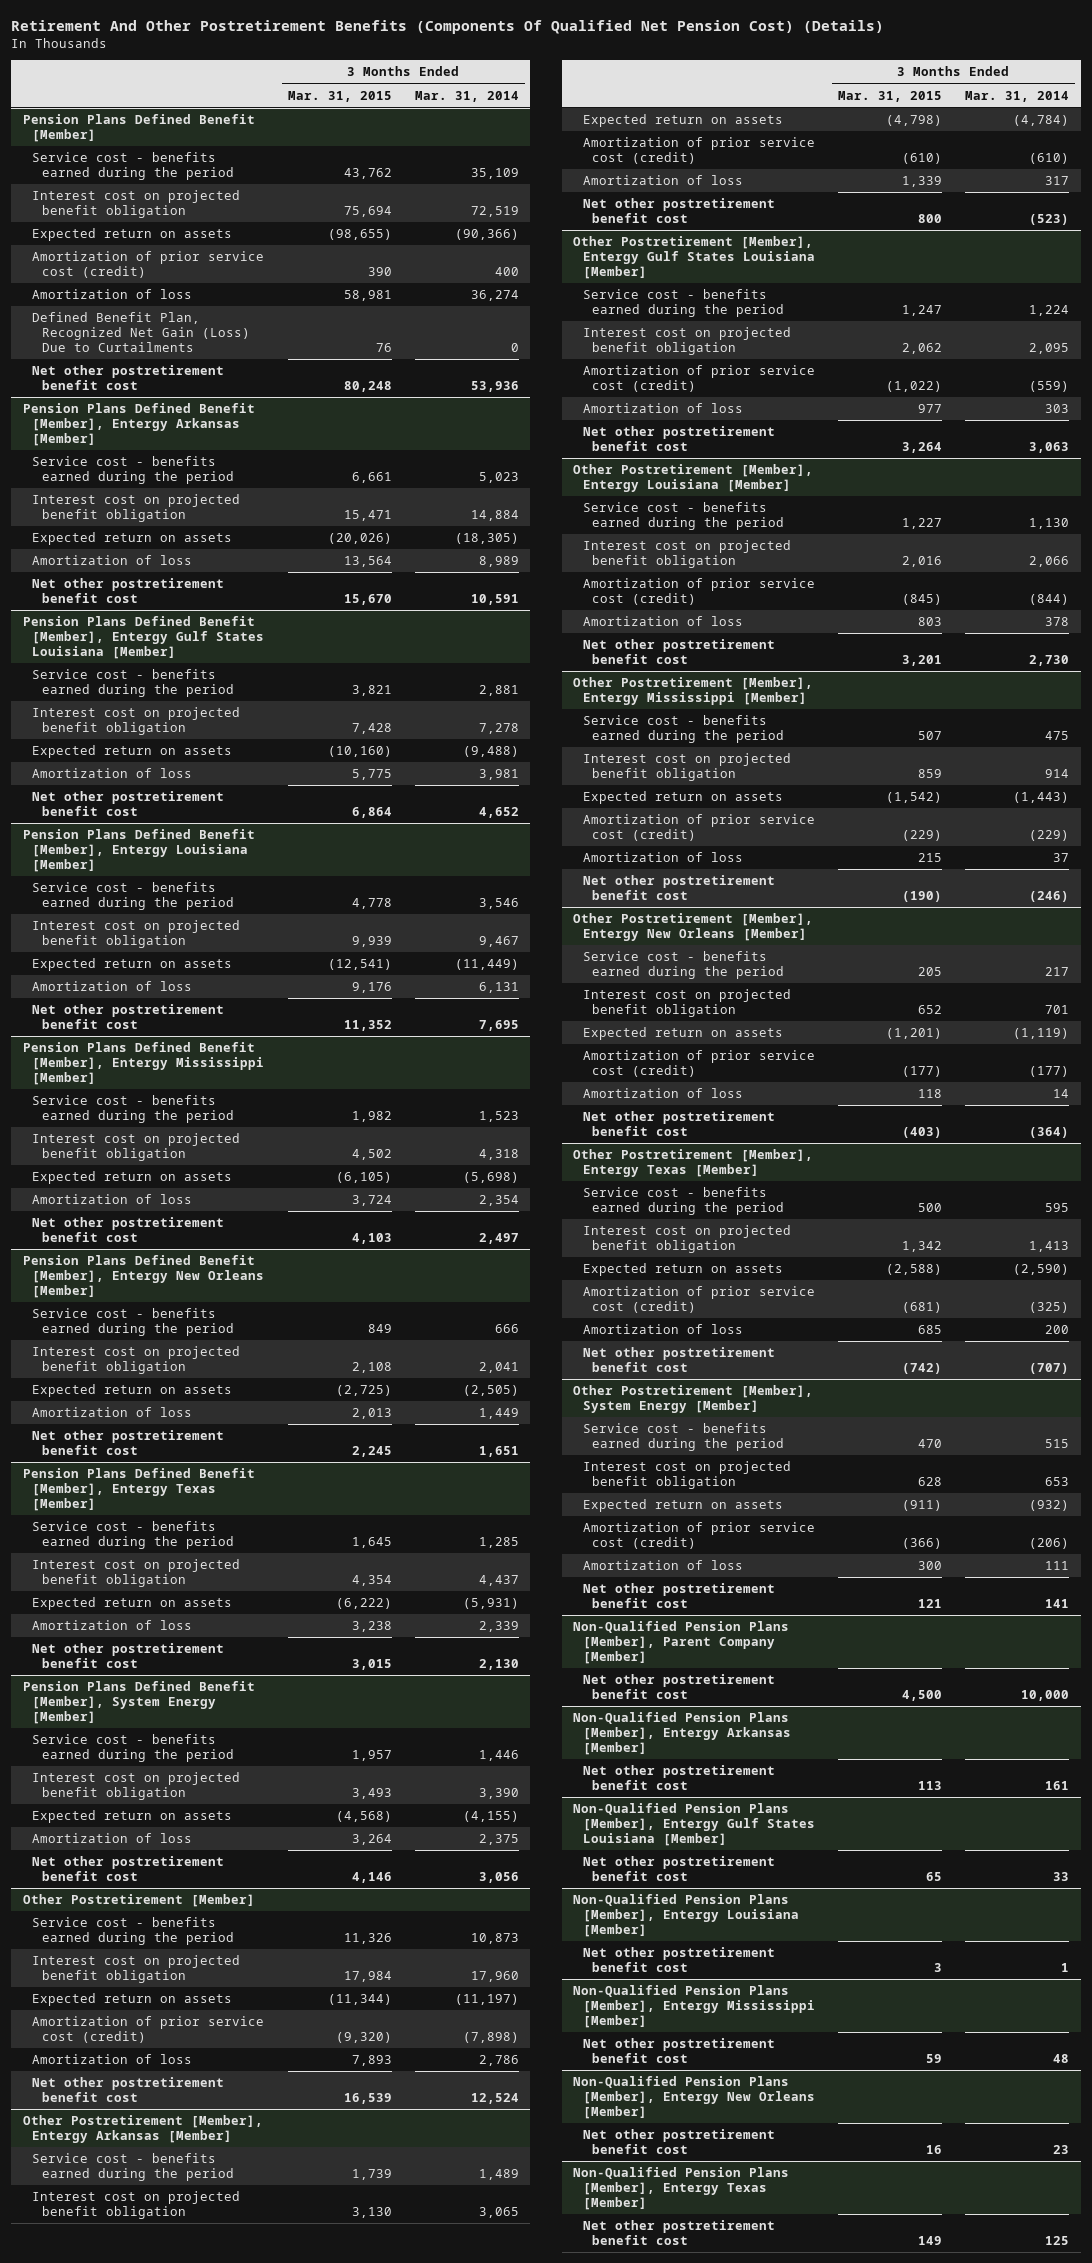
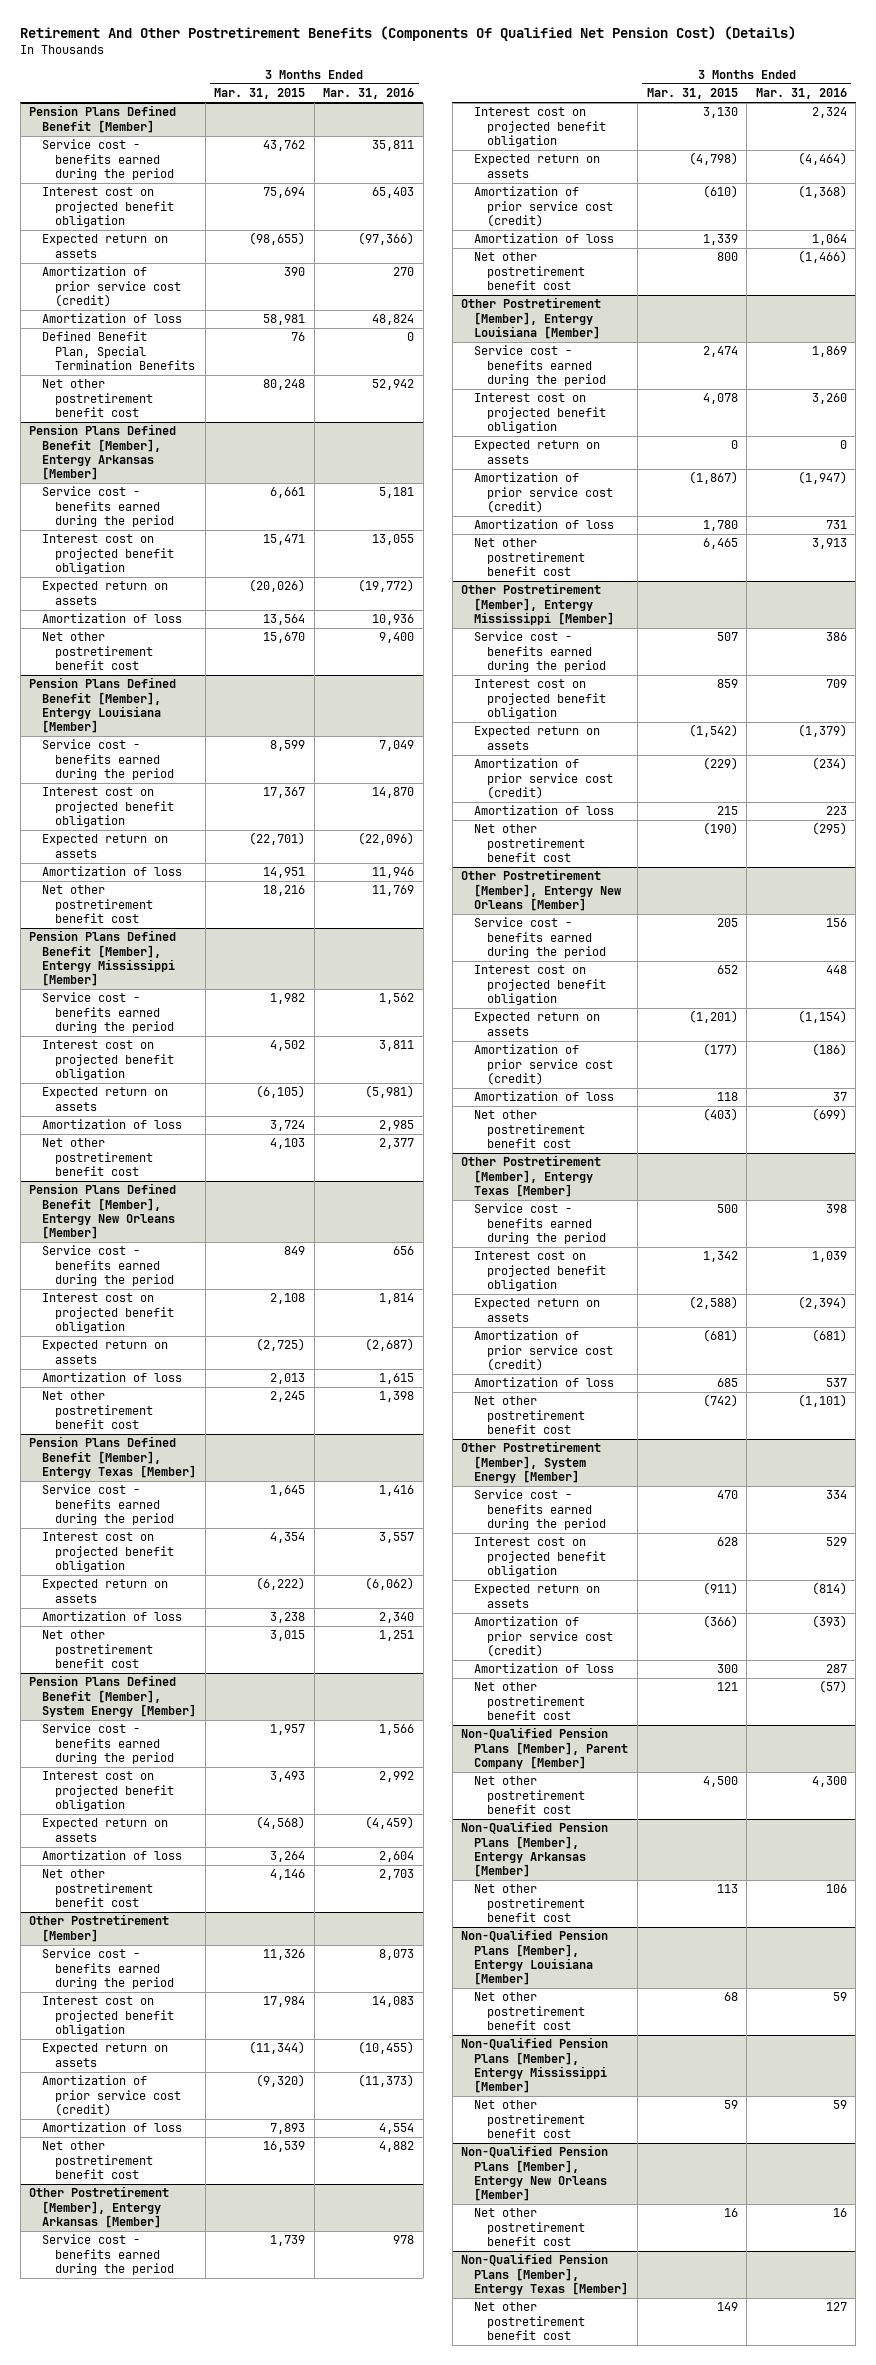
[414,90,519,102] Mar. 31, 2014 -> none
none -> [323,88,415,100] Mar. 31, 2016
[32,312,251,352] Defined Benefit Plan, Recognized Net Gain (Loss) Due to Curtailments -> none
none -> [42,331,196,370] Defined Benefit Plan, Special Termination Benefits
[22,616,265,659] Pension Plans Defined Benefit [Member], Entergy Gulf States Louisiana [Member] -> none
[32,669,235,697] Service cost - benefits earned during the period -> none
[32,707,241,735] Interest cost on projected benefit obligation -> none
[32,745,233,759] Expected return on assets -> none
[32,768,193,779] Amortization of loss -> none
[32,791,225,816] Net other postretirement benefit cost -> none
[351,897,392,909] 4,778 -> [270,740,306,752] 8,599
[351,935,392,947] 9,939 -> [263,787,306,799] 17,367
[327,959,392,971] (12,541) -> [249,832,306,846] (22,701)
[351,982,392,994] 9,176 -> [263,867,306,879] 14,951
[343,1019,392,1031] 11,352 -> [263,885,306,897] 18,216
[573,236,815,279] Other Postretirement [Member], Entergy Gulf States Louisiana [Member] -> none
[582,289,785,317] Service cost - benefits earned during the period -> none
[582,327,791,355] Interest cost on projected benefit obligation -> none
[582,365,815,392] Amortization of prior service cost (credit) -> none
[582,403,743,414] Amortization of loss -> none
[582,426,775,451] Net other postretirement benefit cost -> none
[901,517,942,529] 1,227 -> [702,346,738,358] 2,474
[901,555,942,567] 2,016 -> [702,393,738,405] 4,078
none -> [474,440,601,464] Expected return on assets
[901,593,942,605] (845) -> [688,471,738,485] (1,867)
[917,617,942,627] 803 -> [702,520,738,532] 1,780
[901,654,942,666] 3,201 -> [702,538,738,550] 6,465
[573,1803,815,1846] Non-Qualified Pension Plans [Member], Entergy Gulf States Louisiana [Member] -> none
[582,1856,775,1881] Net other postretirement benefit cost -> none
[933,1962,942,1972] 3 -> [723,1992,738,2002] 68

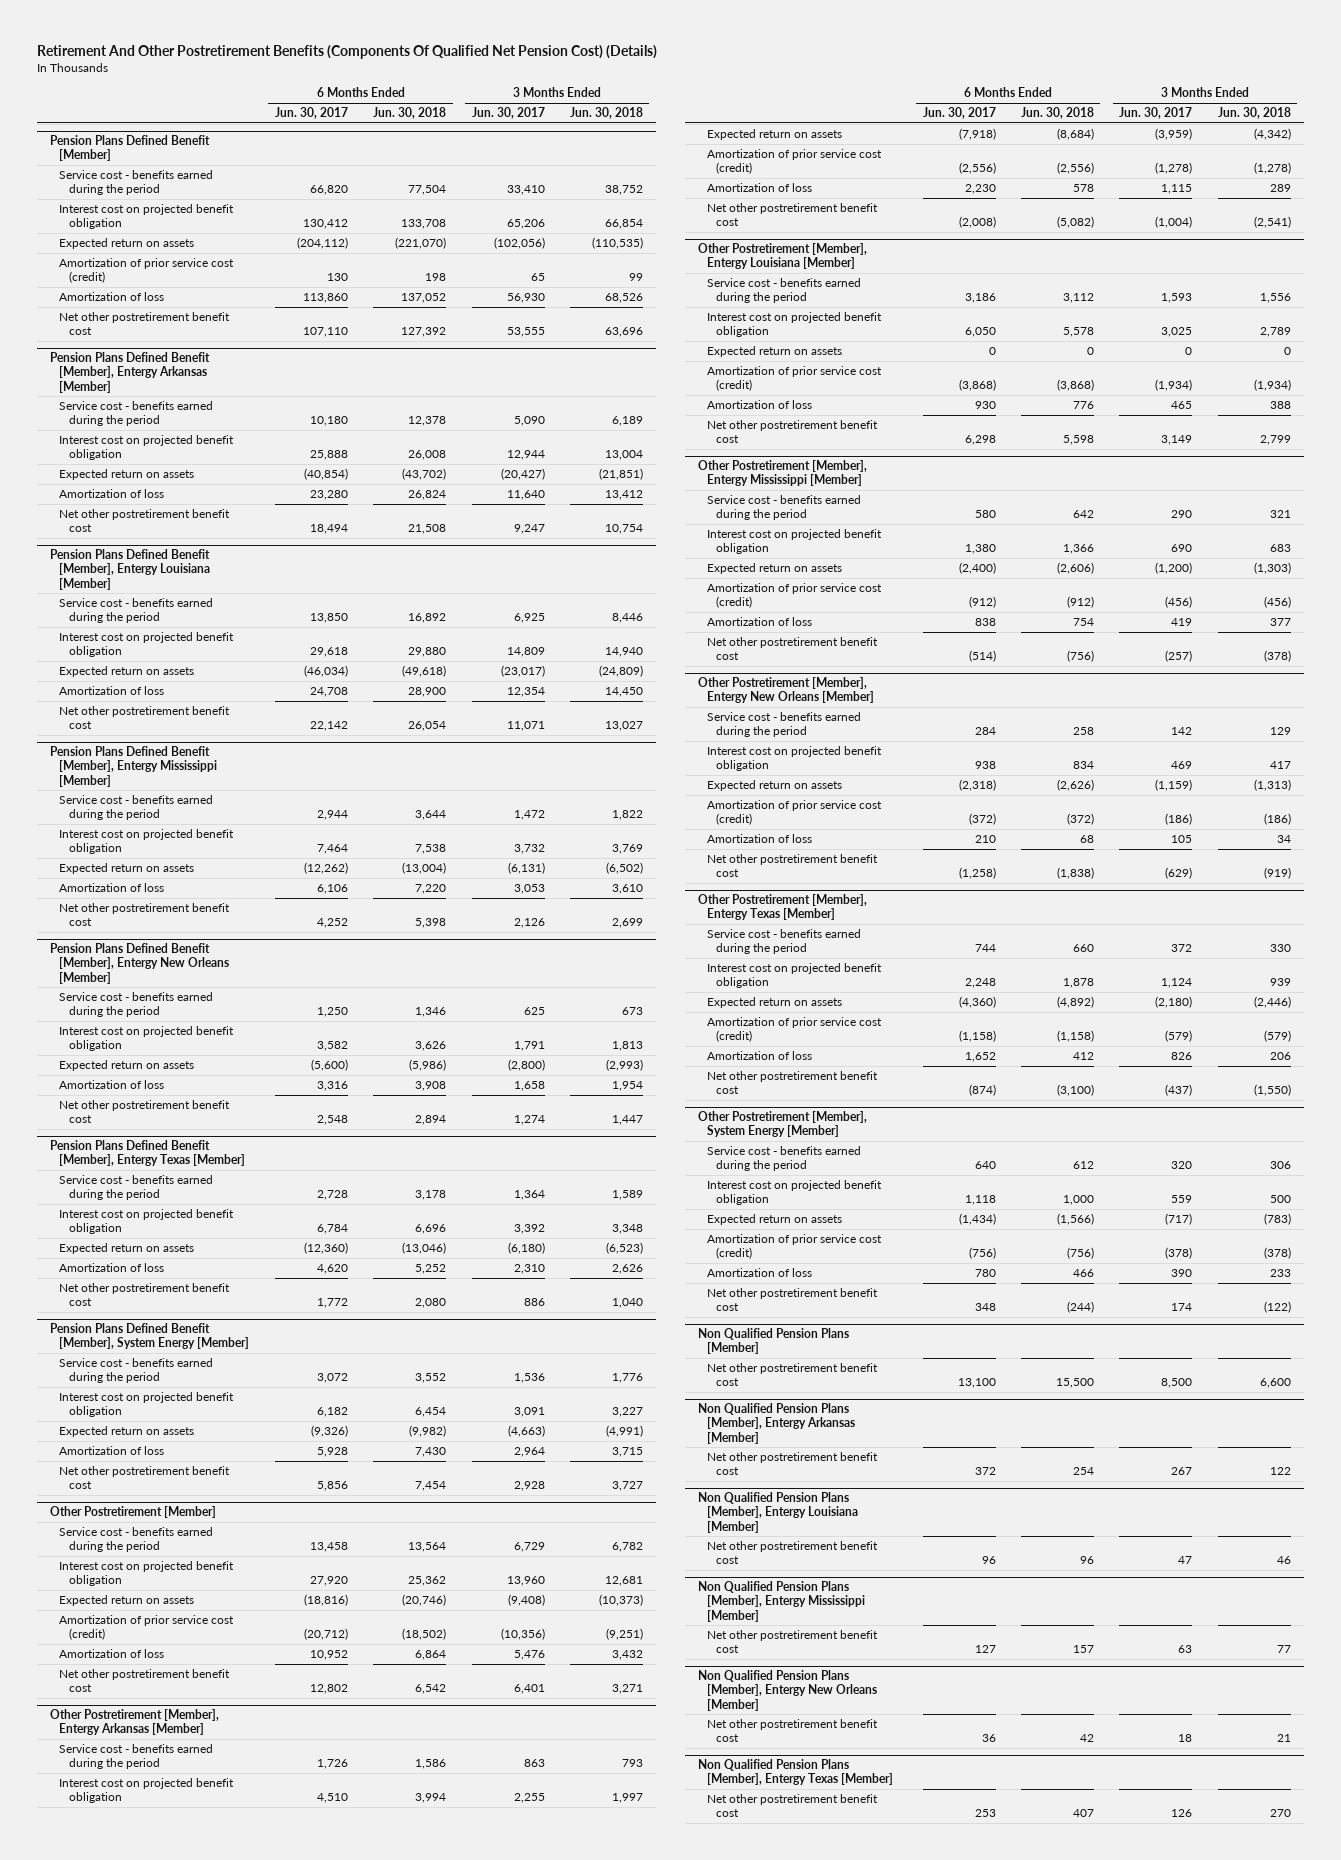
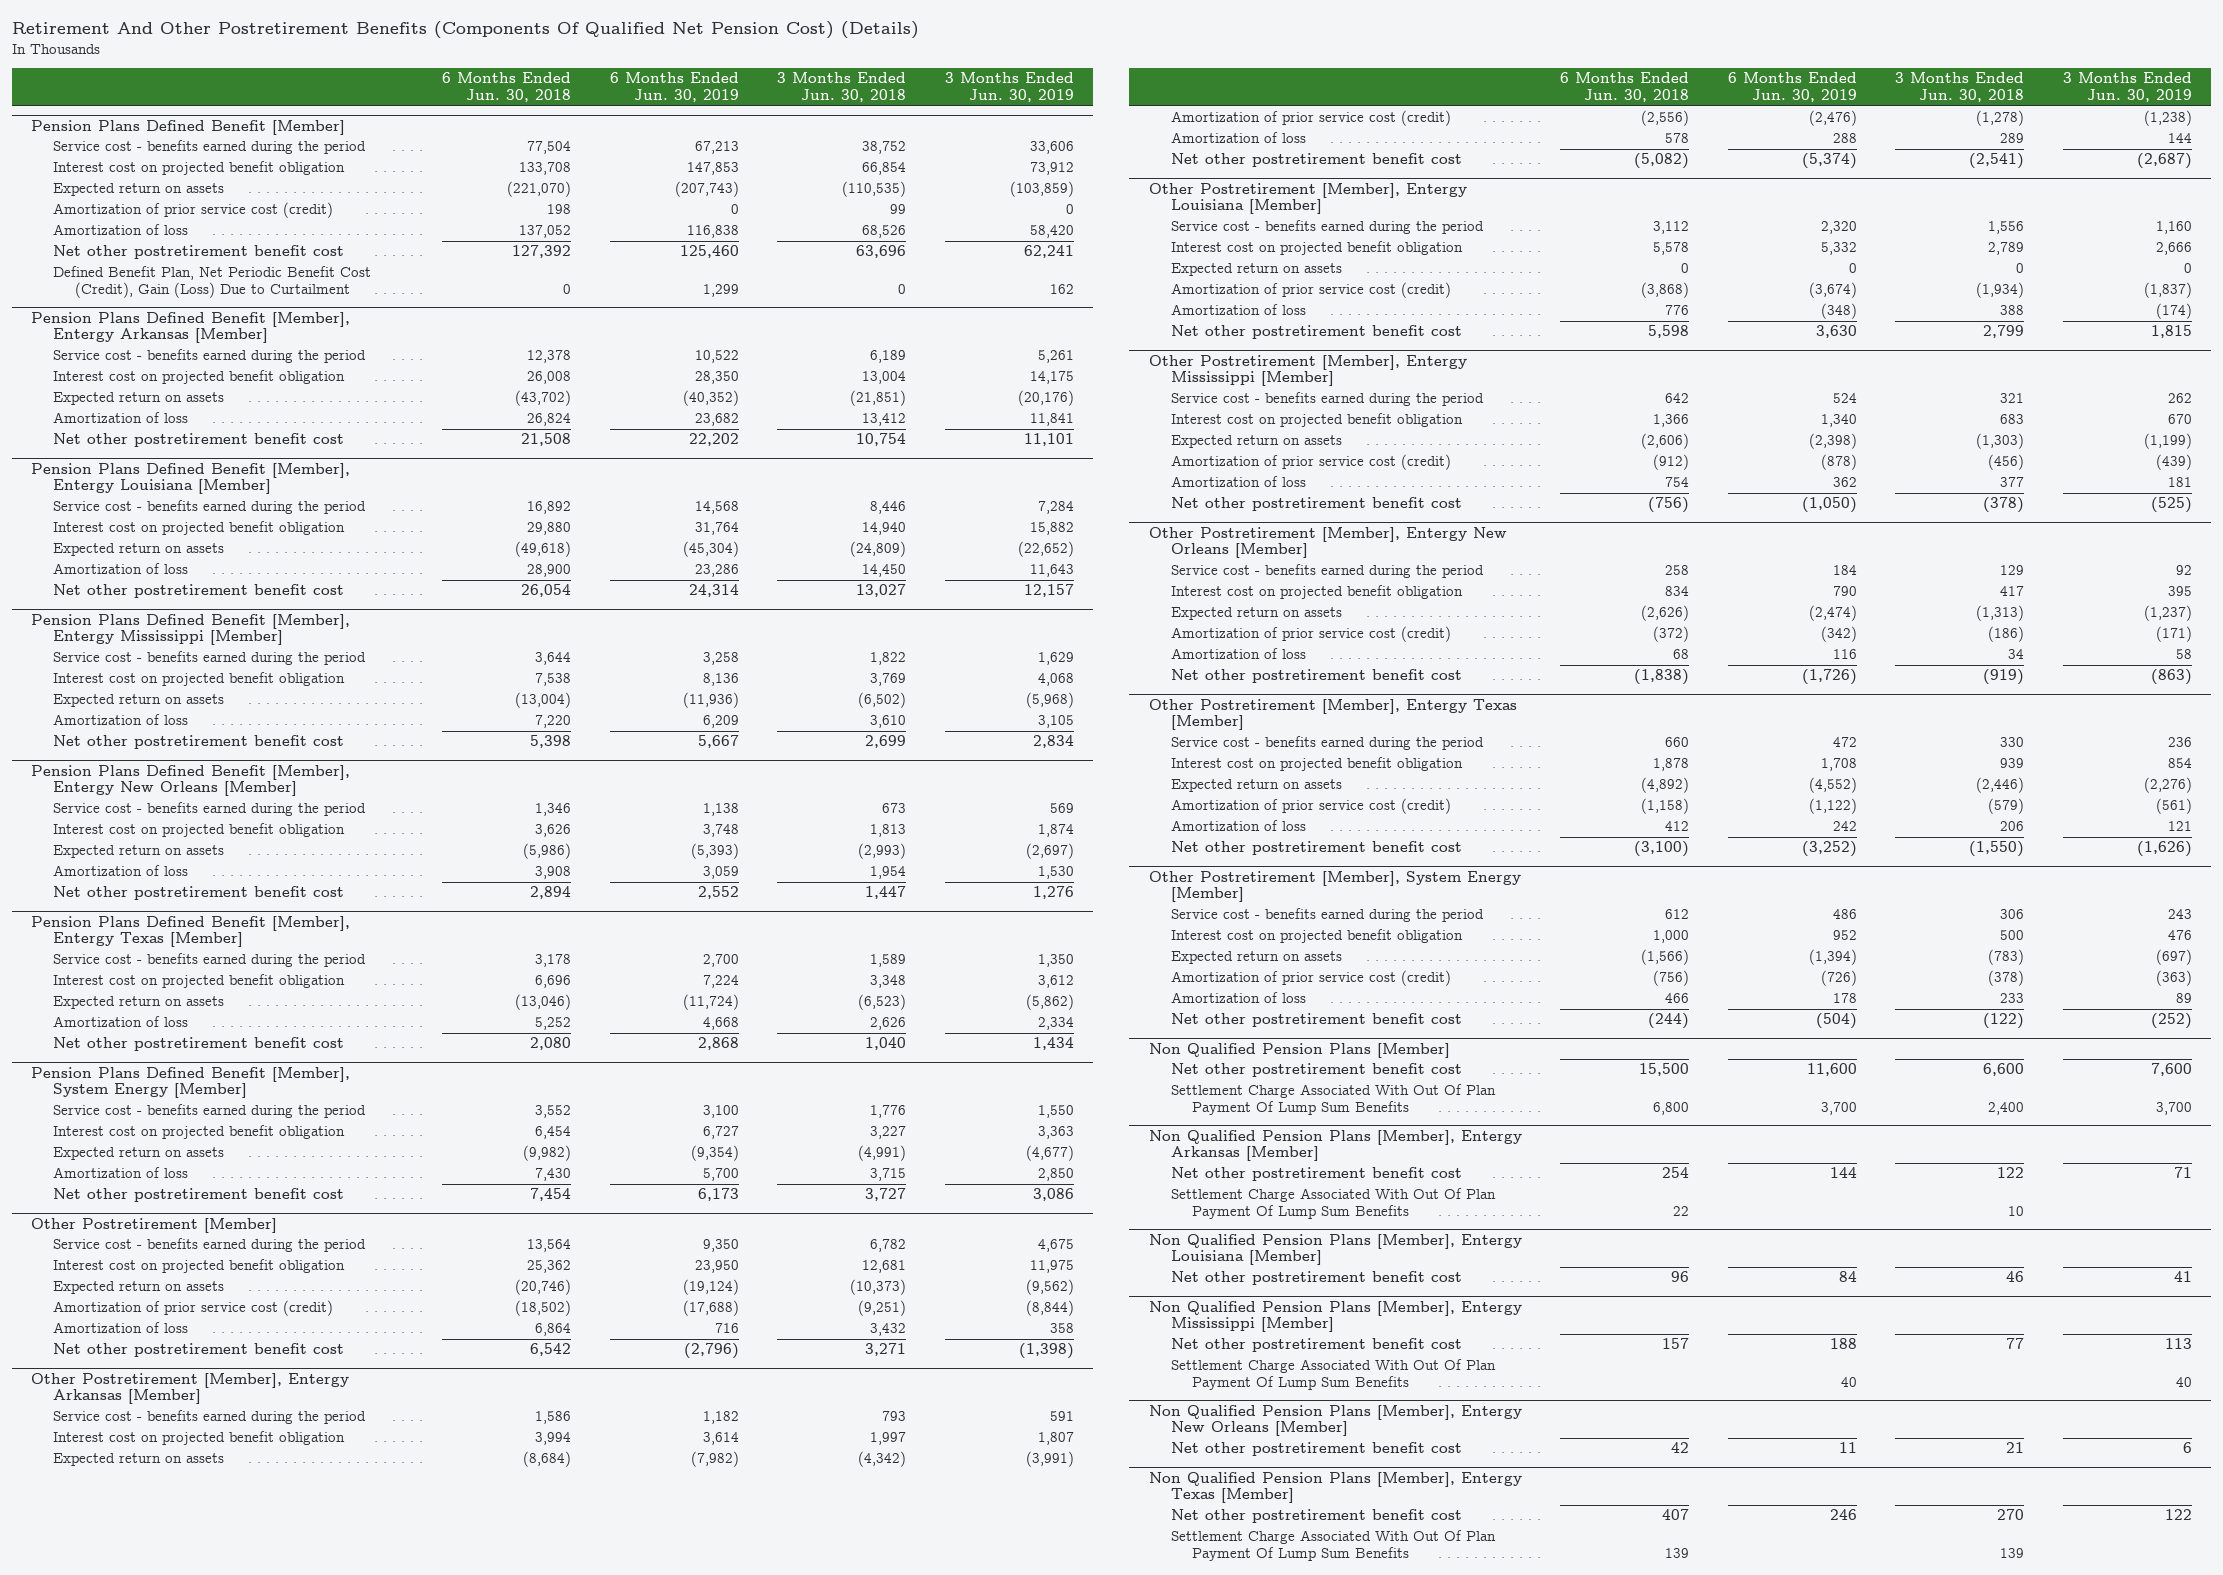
[274,107,348,120] Jun. 30, 2017 -> none
[471,107,545,120] Jun. 30, 2017 -> none
none -> [609,72,739,103] 6 Months Ended Jun. 30, 2019
none -> [944,72,1074,103] 3 Months Ended Jun. 30, 2019
none -> [52,266,371,299] Defined Benefit Plan, Net Periodic Benefit Cost (Credit), Gain (Loss) Due to Curtailment
none -> [1170,1084,1496,1116] Settlement Charge Associated With Out Of Plan Payment Of Lump Sum Benefits
none -> [1170,1188,1496,1220] Settlement Charge Associated With Out Of Plan Payment Of Lump Sum Benefits
none -> [1170,1359,1496,1391] Settlement Charge Associated With Out Of Plan Payment Of Lump Sum Benefits
none -> [1170,1530,1496,1562] Settlement Charge Associated With Out Of Plan Payment Of Lump Sum Benefits

